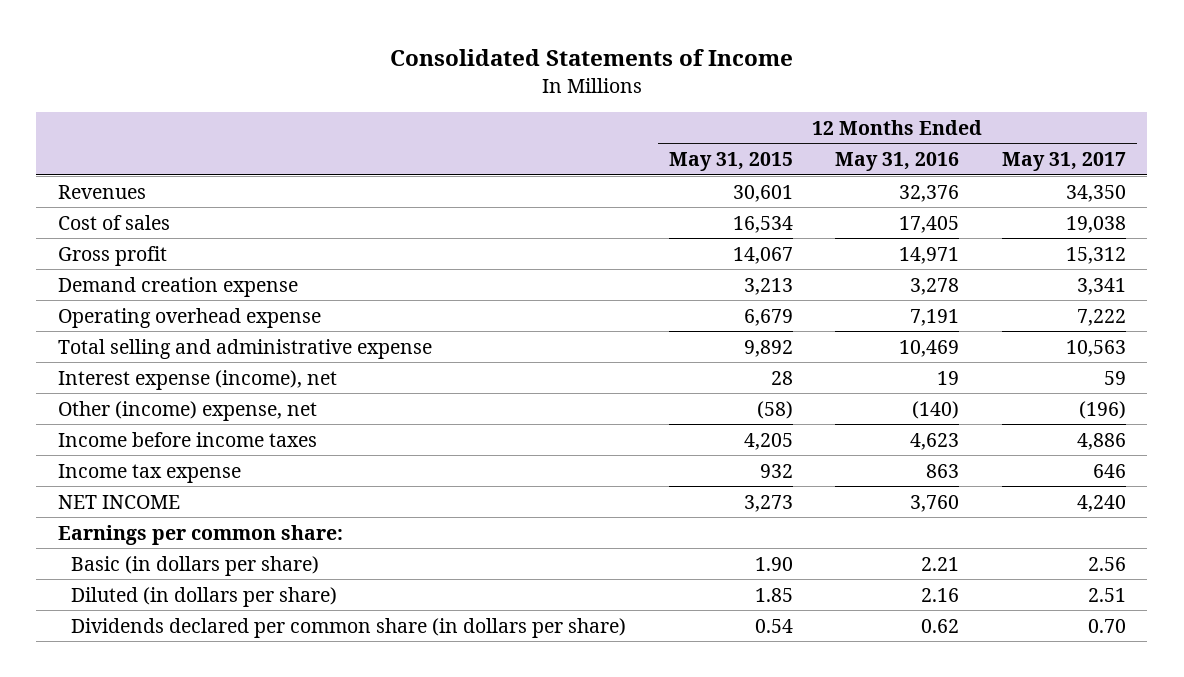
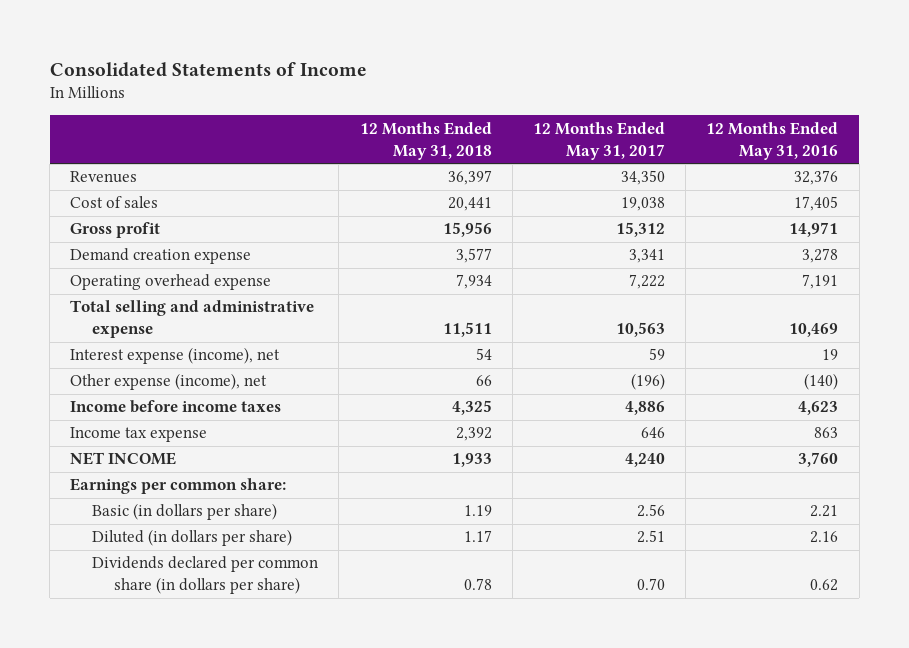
[668,152,793,172] May 31, 2015 -> none
none -> [359,121,492,160] 12 Months Ended May 31, 2018
[57,400,317,421] Other (income) expense, net -> [70,373,268,391] Other expense (income), net

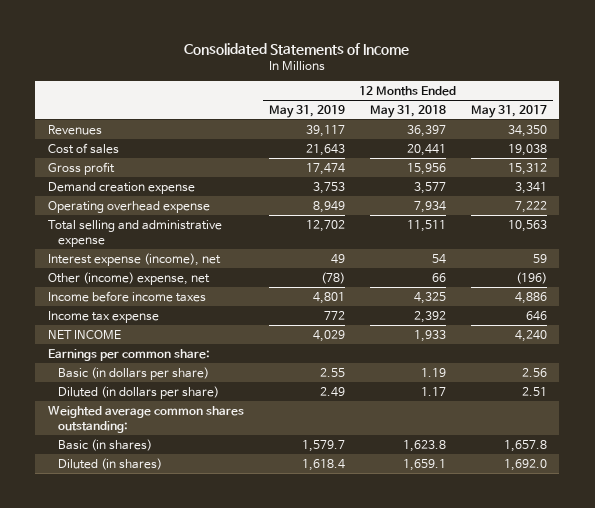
[706,121,839,160] 12 Months Ended May 31, 2016 -> none
none -> [268,104,345,118] May 31, 2019
[70,373,268,391] Other expense (income), net -> [47,271,210,285] Other (income) expense, net
[92,556,319,595] Dividends declared per common share (in dollars per share) -> none
none -> [47,405,244,433] Weighted average common shares outstanding:
none -> [58,438,153,451] Basic (in shares)
none -> [58,457,163,470] Diluted (in shares)

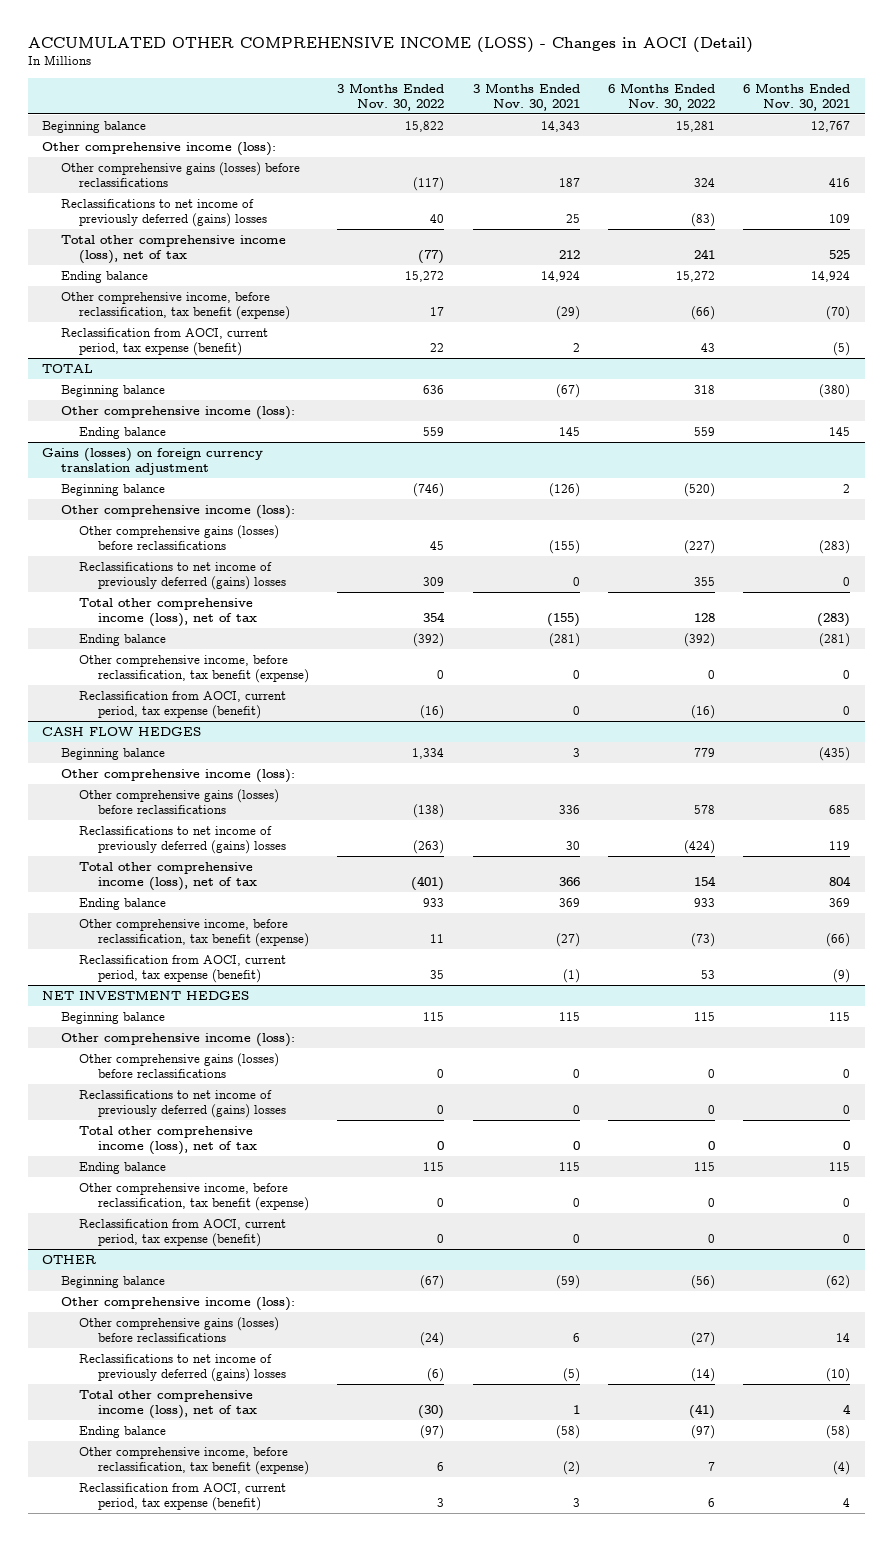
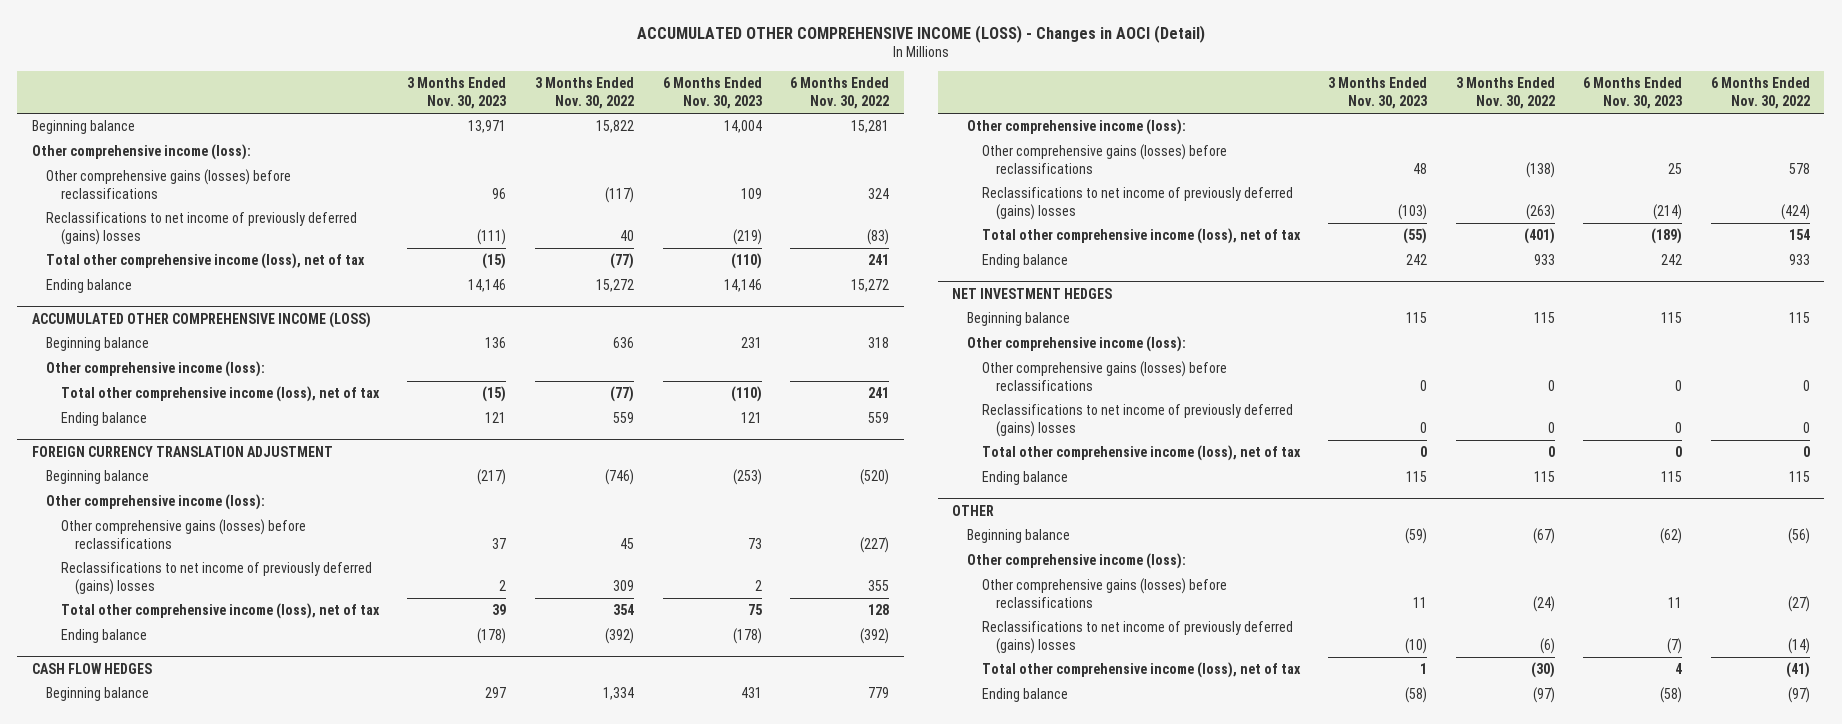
[472,82,580,111] 3 Months Ended Nov. 30, 2021 -> none
[743,82,851,111] 6 Months Ended Nov. 30, 2021 -> none
none -> [407,77,507,109] 3 Months Ended Nov. 30, 2023
none -> [662,77,762,109] 6 Months Ended Nov. 30, 2023
[60,291,291,320] Other comprehensive income, before reclassification, tax benefit (expense) -> none
[60,327,268,356] Reclassification from AOCI, current period, tax expense (benefit) -> none
[41,363,93,373] TOTAL -> none
none -> [31,311,371,328] ACCUMULATED OTHER COMPREHENSIVE INCOME (LOSS)
none -> [60,386,380,403] Total other comprehensive income (loss), net of tax
[41,447,263,475] Gains (losses) on foreign currency translation adjustment -> [31,445,333,457] FOREIGN CURRENCY TRANSLATION ADJUSTMENT
[79,654,309,683] Other comprehensive income, before reclassification, tax benefit (expense) -> none
[79,690,287,719] Reclassification from AOCI, current period, tax expense (benefit) -> none
[79,918,309,947] Other comprehensive income, before reclassification, tax benefit (expense) -> none
[79,954,287,983] Reclassification from AOCI, current period, tax expense (benefit) -> none
[79,1182,309,1211] Other comprehensive income, before reclassification, tax benefit (expense) -> none
[79,1218,287,1247] Reclassification from AOCI, current period, tax expense (benefit) -> none
[79,1446,309,1475] Other comprehensive income, before reclassification, tax benefit (expense) -> none
[79,1482,287,1511] Reclassification from AOCI, current period, tax expense (benefit) -> none

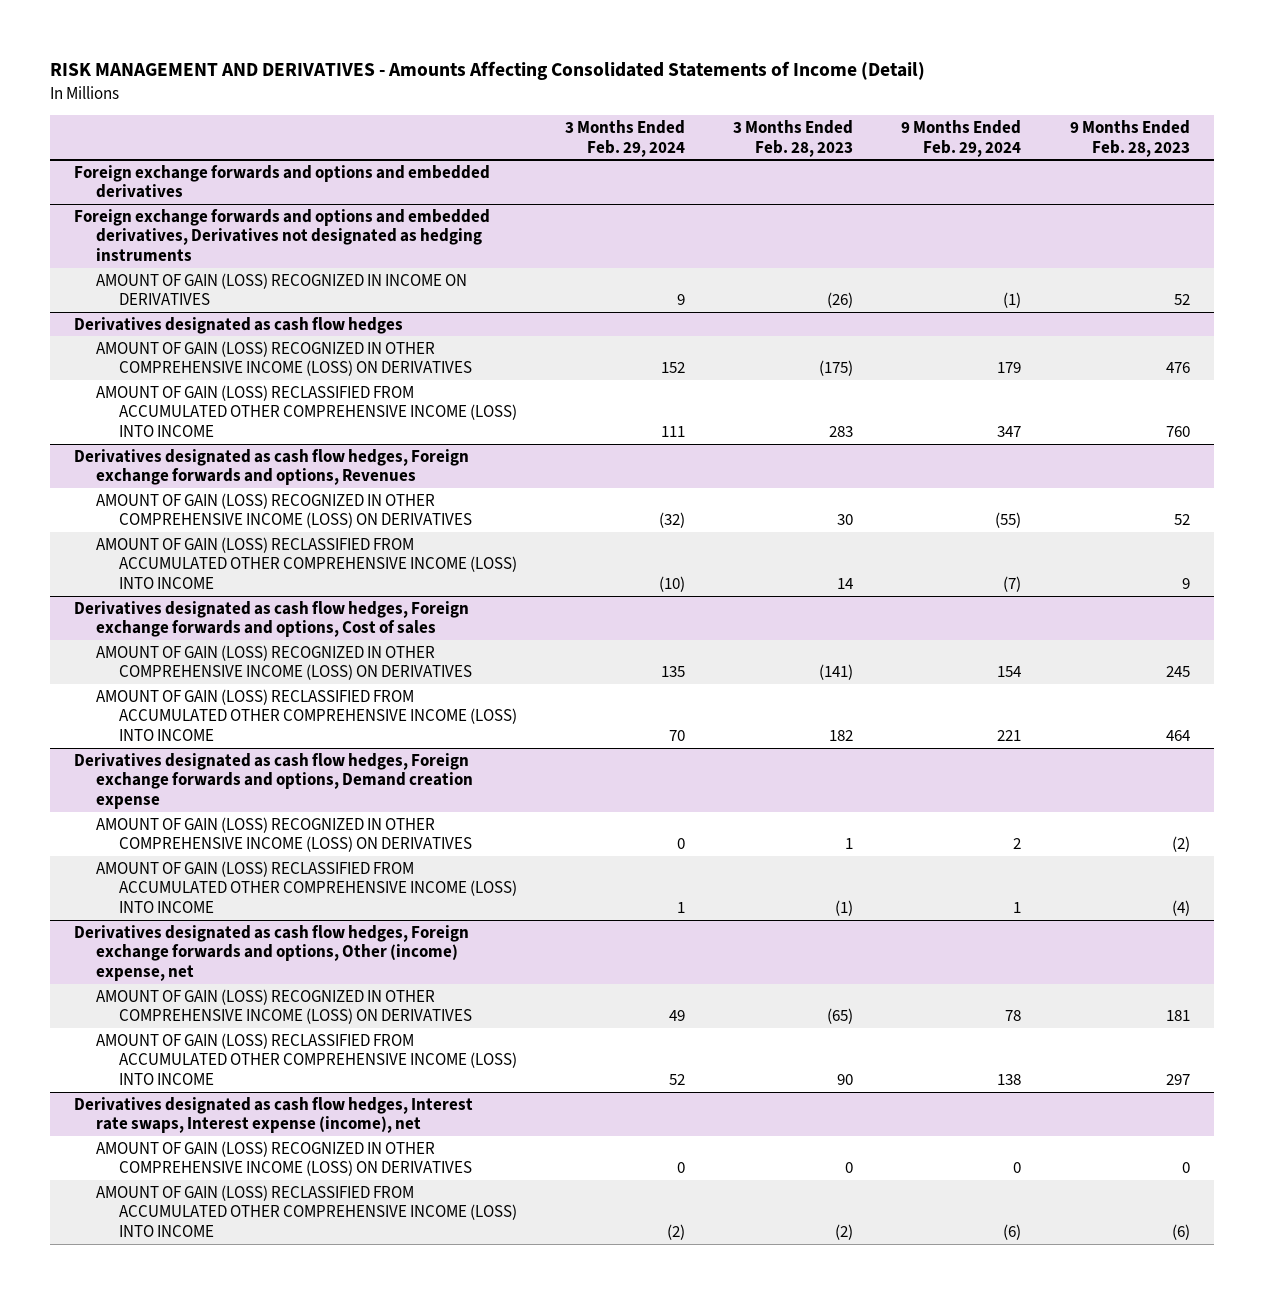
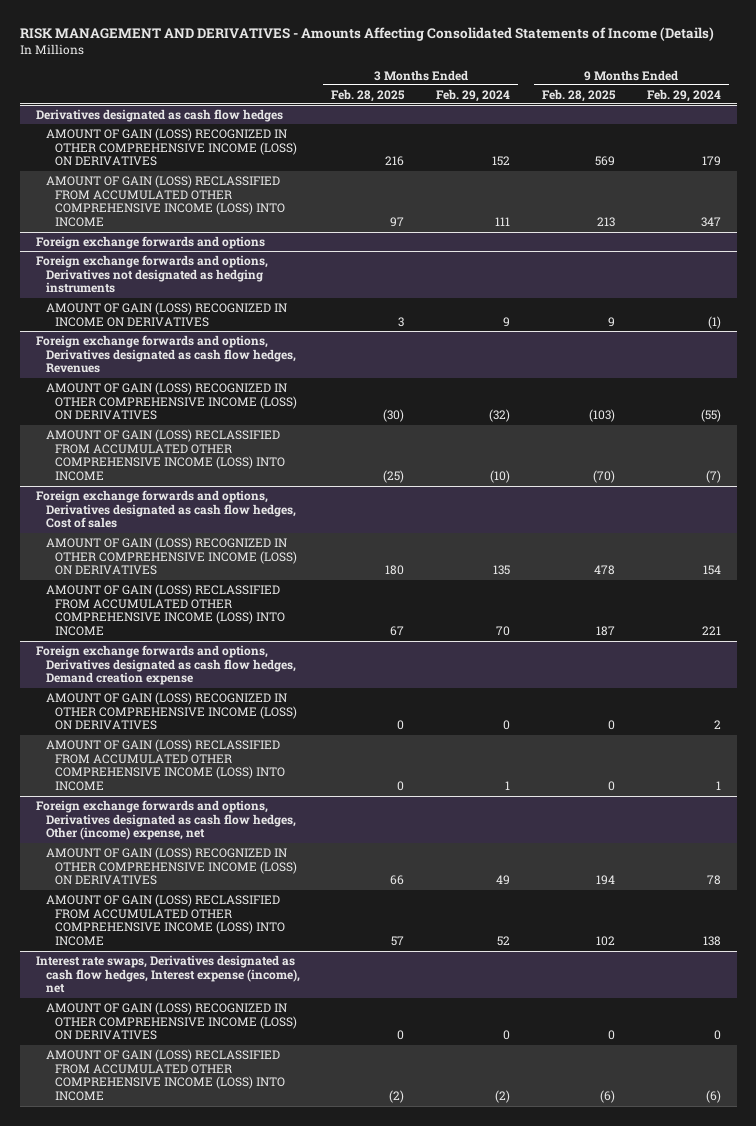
[49,60,925,80] RISK MANAGEMENT AND DERIVATIVES - Amounts Affecting Consolidated Statements of Income (Detail) -> [19,27,714,42] RISK MANAGEMENT AND DERIVATIVES - Amounts Affecting Consolidated Statements of Income (Details)
[733,119,854,157] 3 Months Ended Feb. 28, 2023 -> none
[1069,119,1190,157] 9 Months Ended Feb. 28, 2023 -> none
none -> [331,88,406,102] Feb. 28, 2025
none -> [541,88,616,102] Feb. 28, 2025
[73,164,490,199] Foreign exchange forwards and options and embedded derivatives -> none
[73,208,490,262] Foreign exchange forwards and options and embedded derivatives, Derivatives not designated as hedging instruments -> none
[96,272,468,306] AMOUNT OF GAIN (LOSS) RECOGNIZED IN INCOME ON DERIVATIVES -> none
none -> [35,235,265,249] Foreign exchange forwards and options
none -> [35,254,268,294] Foreign exchange forwards and options, Derivatives not designated as hedging instruments
none -> [45,301,287,327] AMOUNT OF GAIN (LOSS) RECOGNIZED IN INCOME ON DERIVATIVES
[73,448,469,486] Derivatives designated as cash flow hedges, Foreign exchange forwards and options, Revenues -> [35,334,296,374] Foreign exchange forwards and options, Derivatives designated as cash flow hedges, Revenues
[73,600,469,638] Derivatives designated as cash flow hedges, Foreign exchange forwards and options, Cost of sales -> [35,489,296,529] Foreign exchange forwards and options, Derivatives designated as cash flow hedges, Cost of sales
[73,752,474,810] Derivatives designated as cash flow hedges, Foreign exchange forwards and options, Demand creation expense -> [35,644,296,686] Foreign exchange forwards and options, Derivatives designated as cash flow hedges, Demand creation expense
[73,924,469,982] Derivatives designated as cash flow hedges, Foreign exchange forwards and options, Other (income) expense, net -> [35,799,296,841] Foreign exchange forwards and options, Derivatives designated as cash flow hedges, Other (income) expense, net
[73,1096,473,1134] Derivatives designated as cash flow hedges, Interest rate swaps, Interest expense (income), net -> [35,954,300,994] Interest rate swaps, Derivatives designated as cash flow hedges, Interest expense (income), net

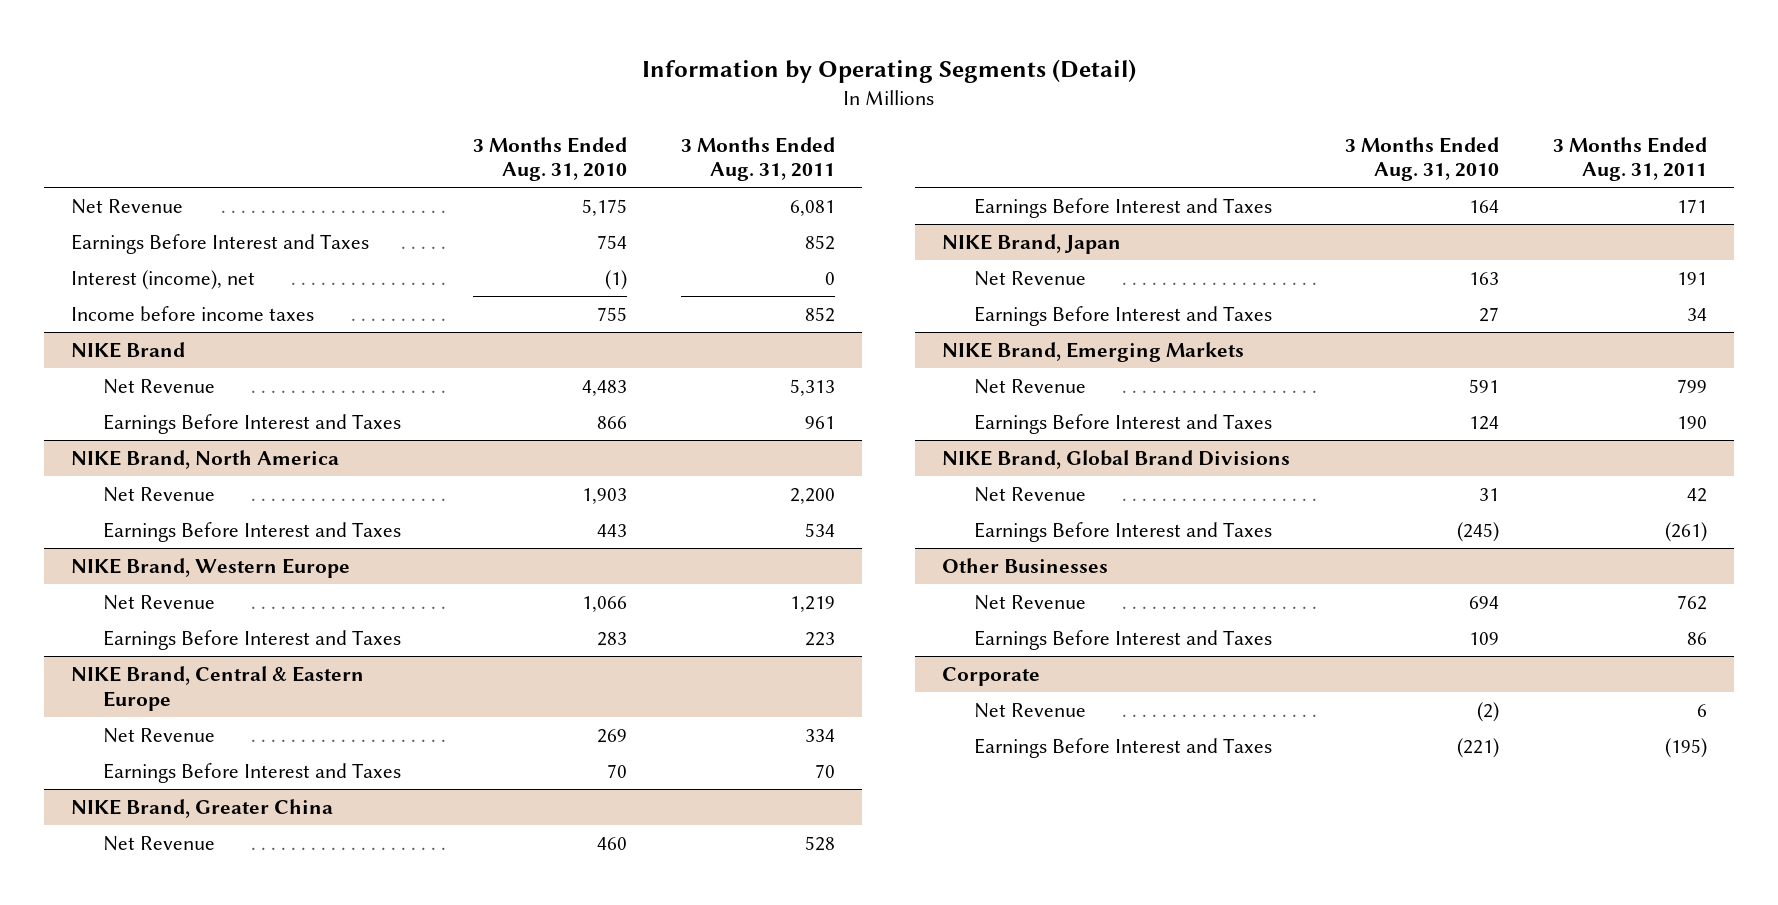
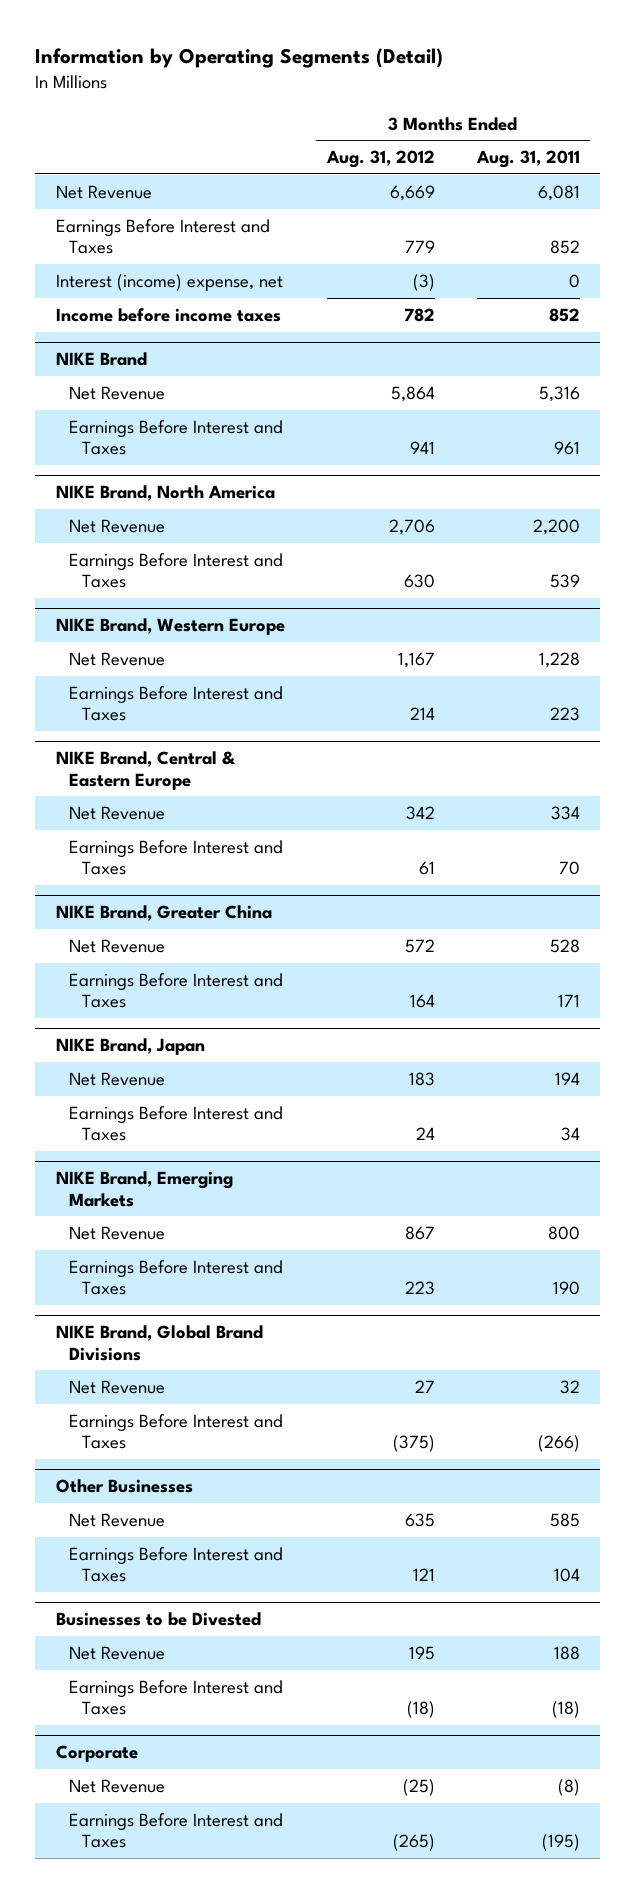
[473,136,628,182] 3 Months Ended Aug. 31, 2010 -> none
none -> [325,150,435,169] Aug. 31, 2012
[70,270,255,291] Interest (income), net -> [55,273,283,291] Interest (income) expense, net
[790,379,836,397] 5,313 -> [538,385,580,402] 5,316
[805,523,836,538] 534 -> [549,574,580,589] 539
[790,596,836,613] 1,219 -> [538,651,580,668] 1,228
[1676,272,1707,286] 191 -> [554,1071,580,1085] 194
[1676,379,1707,394] 799 -> [547,1225,580,1240] 800
[1686,488,1707,503] 42 -> [559,1379,580,1394] 32
[1664,522,1707,543] (261) -> [537,1435,580,1453] (266)
[1676,595,1707,611] 762 -> [549,1512,580,1527] 585
[1686,632,1707,646] 86 -> [553,1568,580,1583] 104
none -> [55,1612,261,1627] Businesses to be Divested
none -> [68,1645,165,1660] Net Revenue
none -> [68,1679,283,1716] Earnings Before Interest and Taxes
[1696,704,1707,718] 6 -> [557,1778,580,1796] (8)

